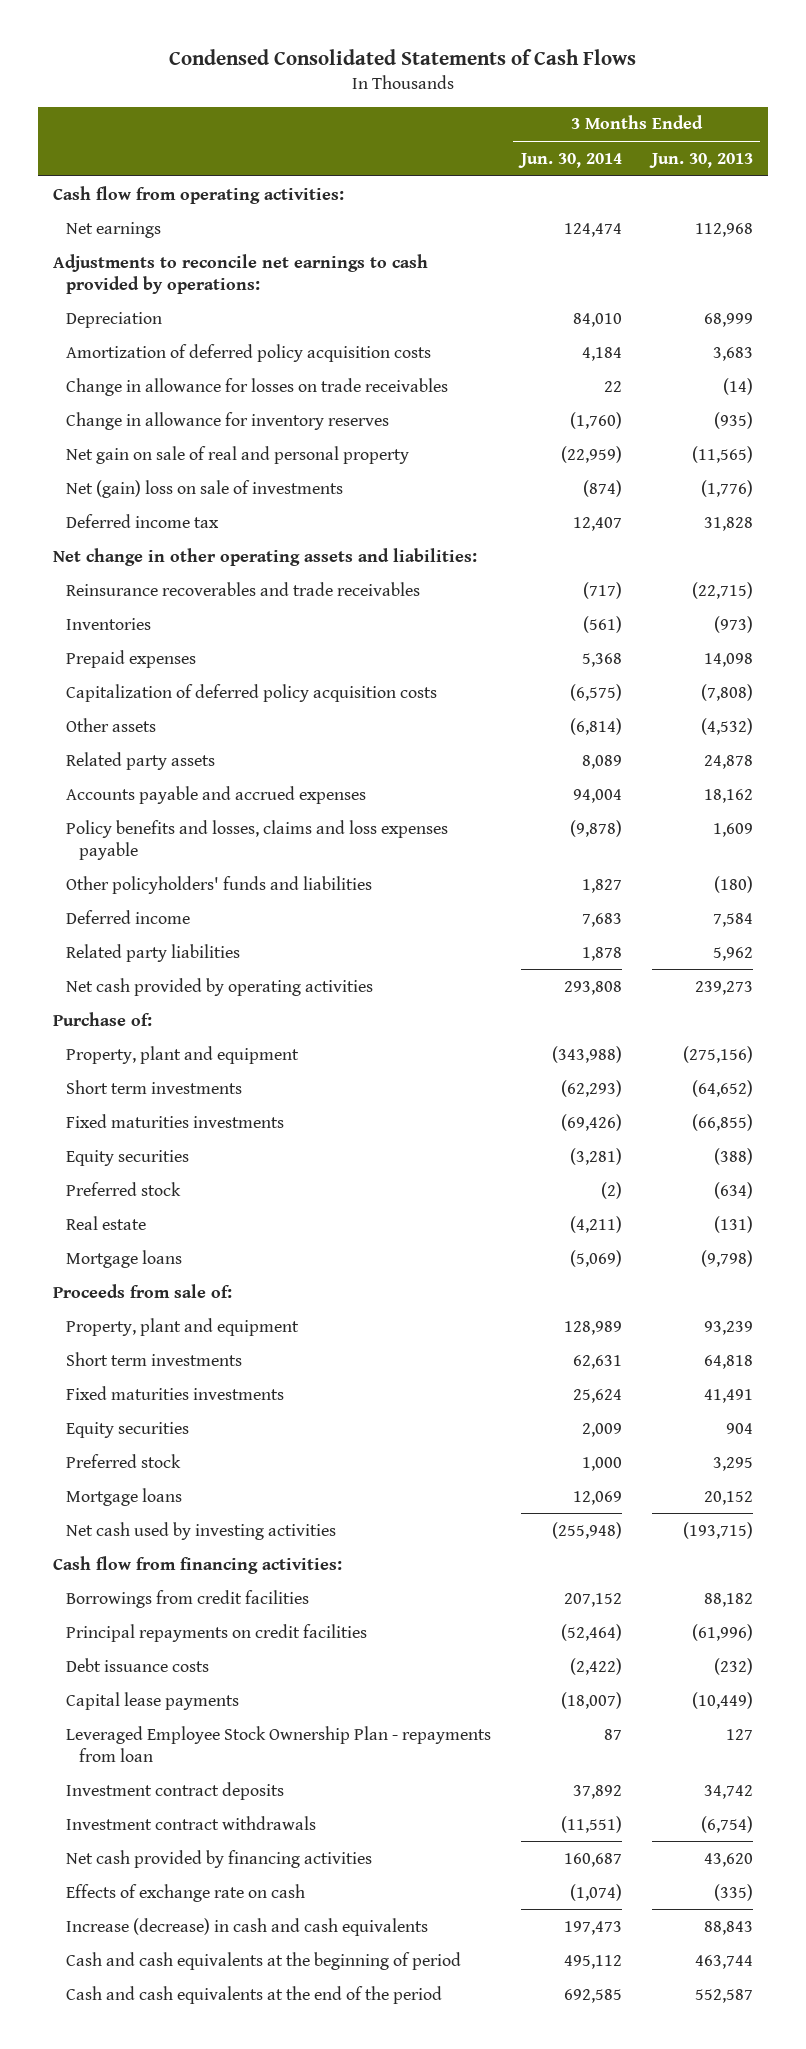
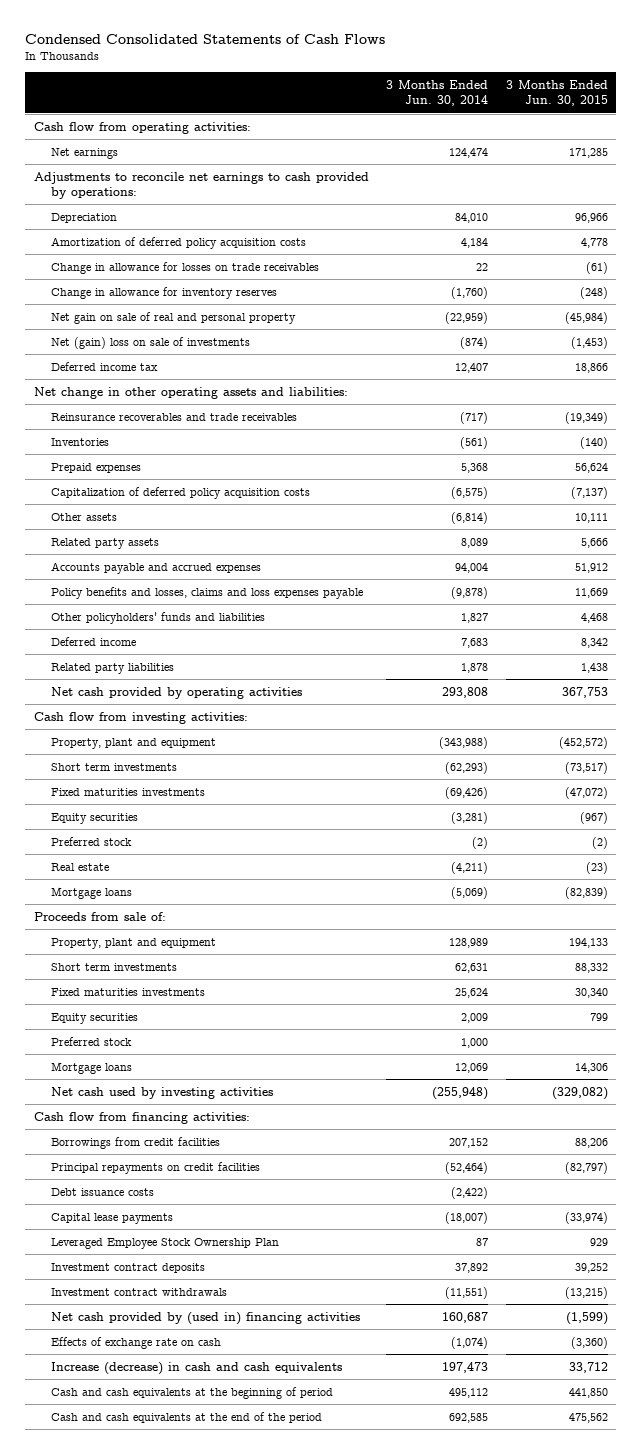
[648,152,753,168] Jun. 30, 2013 -> none
none -> [505,79,608,107] 3 Months Ended Jun. 30, 2015
[52,1011,152,1026] Purchase of: -> none
none -> [34,711,249,724] Cash flow from investing activities:
[65,1725,491,1762] Leveraged Employee Stock Ownership Plan - repayments from loan -> [50,1237,279,1249] Leveraged Employee Stock Ownership Plan
[65,1849,372,1868] Net cash provided by financing activities -> [50,1311,360,1325] Net cash provided by (used in) financing activities

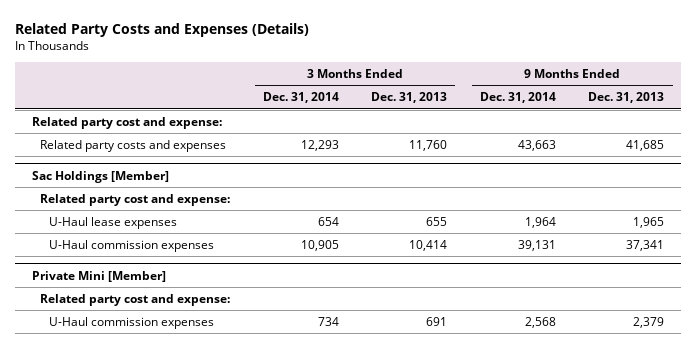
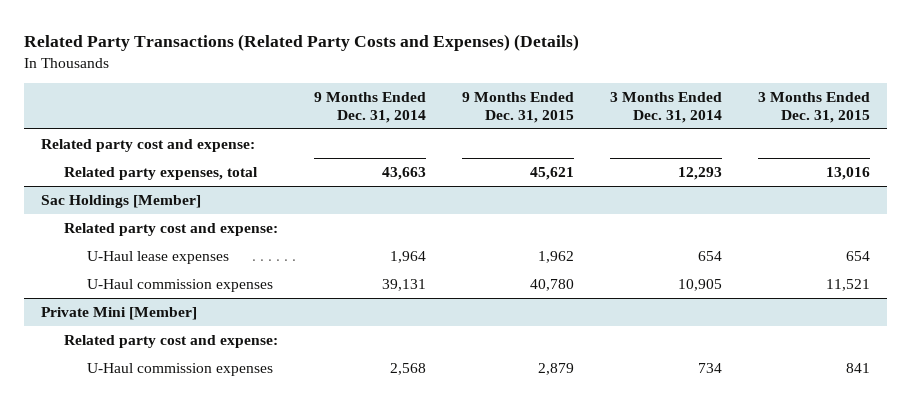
[15,22,310,37] Related Party Costs and Expenses (Details) -> [23,34,579,52] Related Party Transactions (Related Party Costs and Expenses) (Details)
[371,92,448,104] Dec. 31, 2013 -> none
[588,92,665,104] Dec. 31, 2013 -> none
none -> [461,92,574,123] 9 Months Ended Dec. 31, 2015
none -> [757,92,870,123] 3 Months Ended Dec. 31, 2015
[40,139,227,152] Related party costs and expenses -> [64,166,259,180] Related party expenses, total

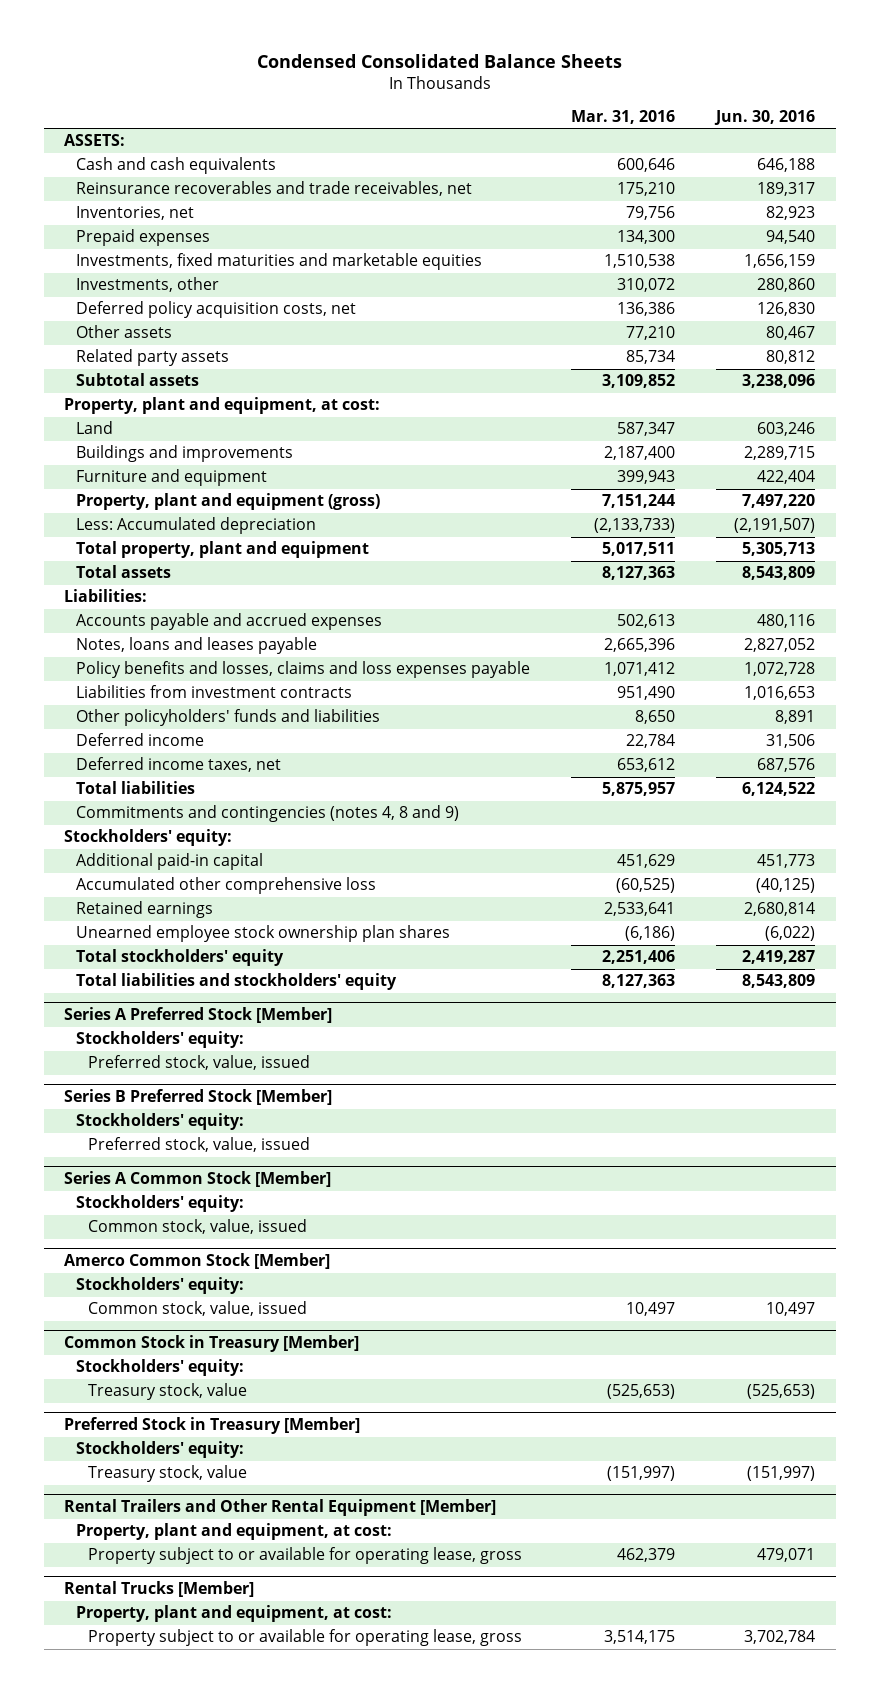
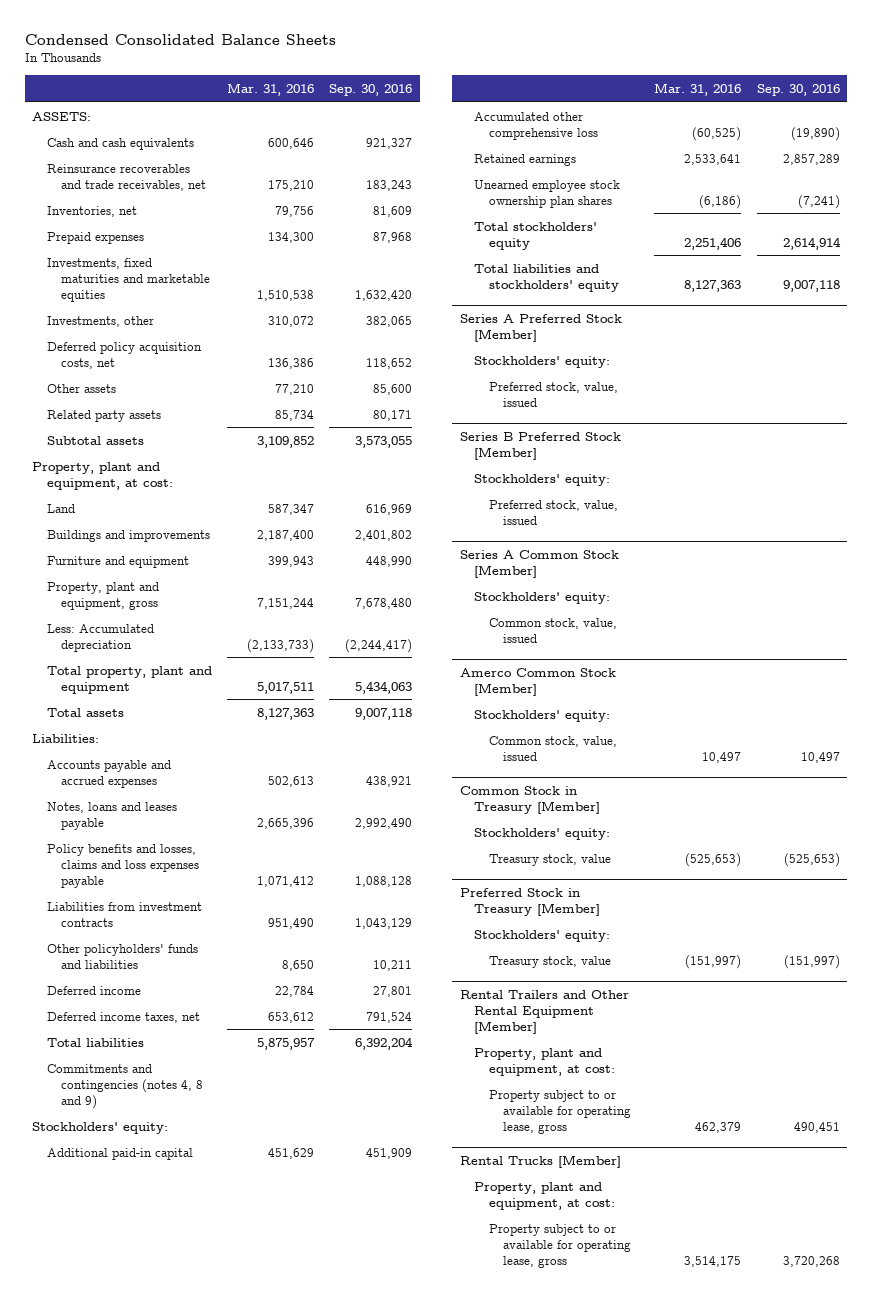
[714,109,816,125] Jun. 30, 2016 -> none
none -> [329,83,413,96] Sep. 30, 2016
[76,493,381,511] Property, plant and equipment (gross) -> [46,581,159,610] Property, plant and equipment, gross

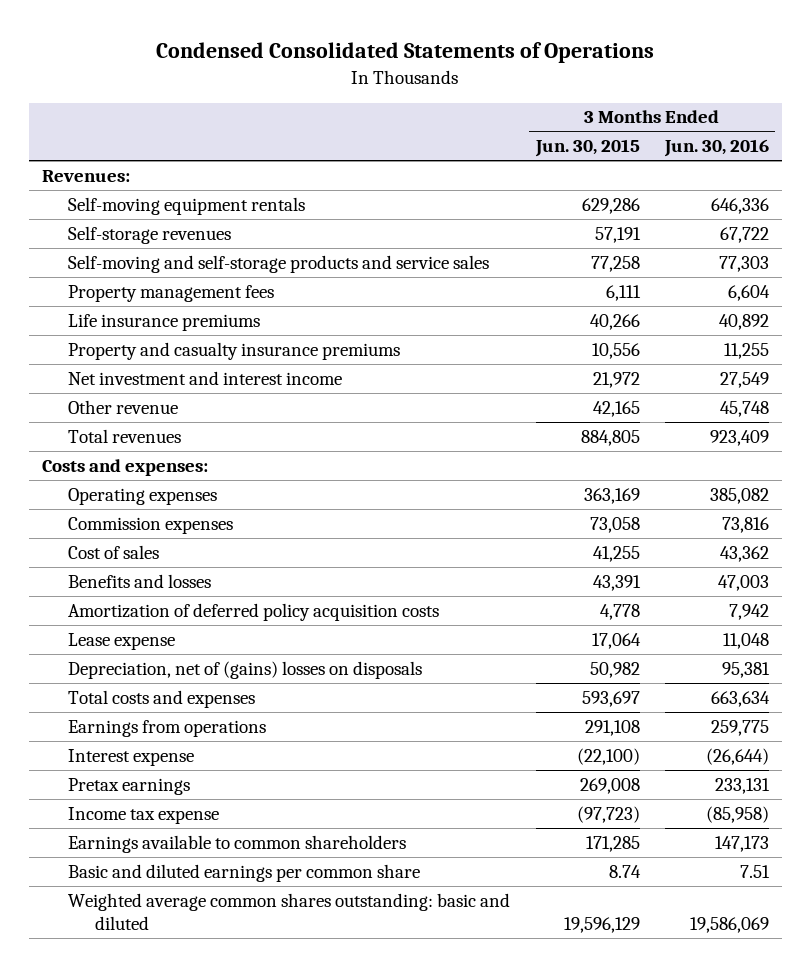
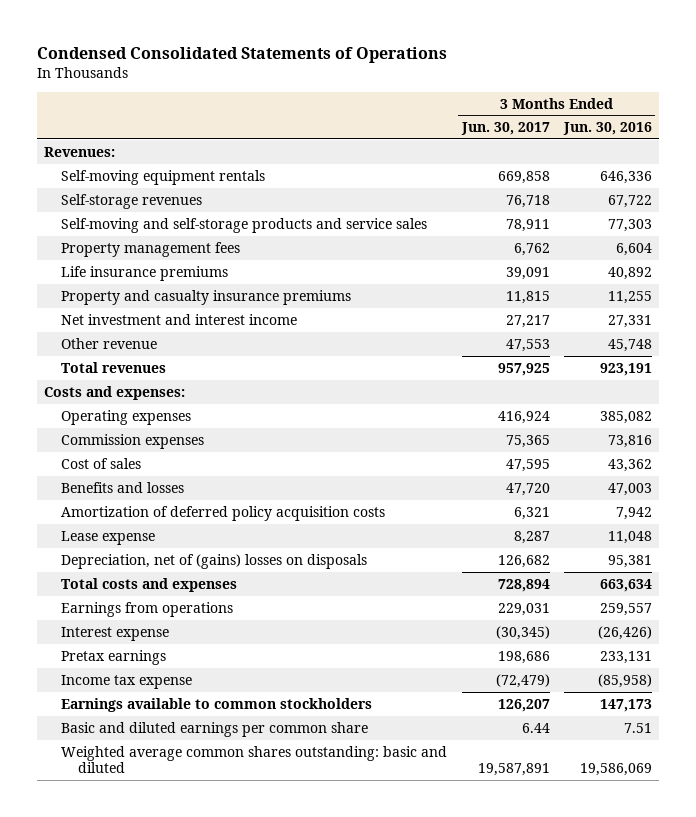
[534,139,640,158] Jun. 30, 2015 -> none
none -> [460,122,550,136] Jun. 30, 2017
[719,371,769,388] 27,549 -> [607,314,652,328] 27,331
[709,429,769,446] 923,409 -> [599,362,652,376] 923,191
[710,719,769,736] 259,775 -> [599,602,652,616] 259,557
[705,747,769,765] (26,644) -> [597,625,652,640] (26,426)
[68,834,407,853] Earnings available to common shareholders -> [61,697,373,712] Earnings available to common stockholders

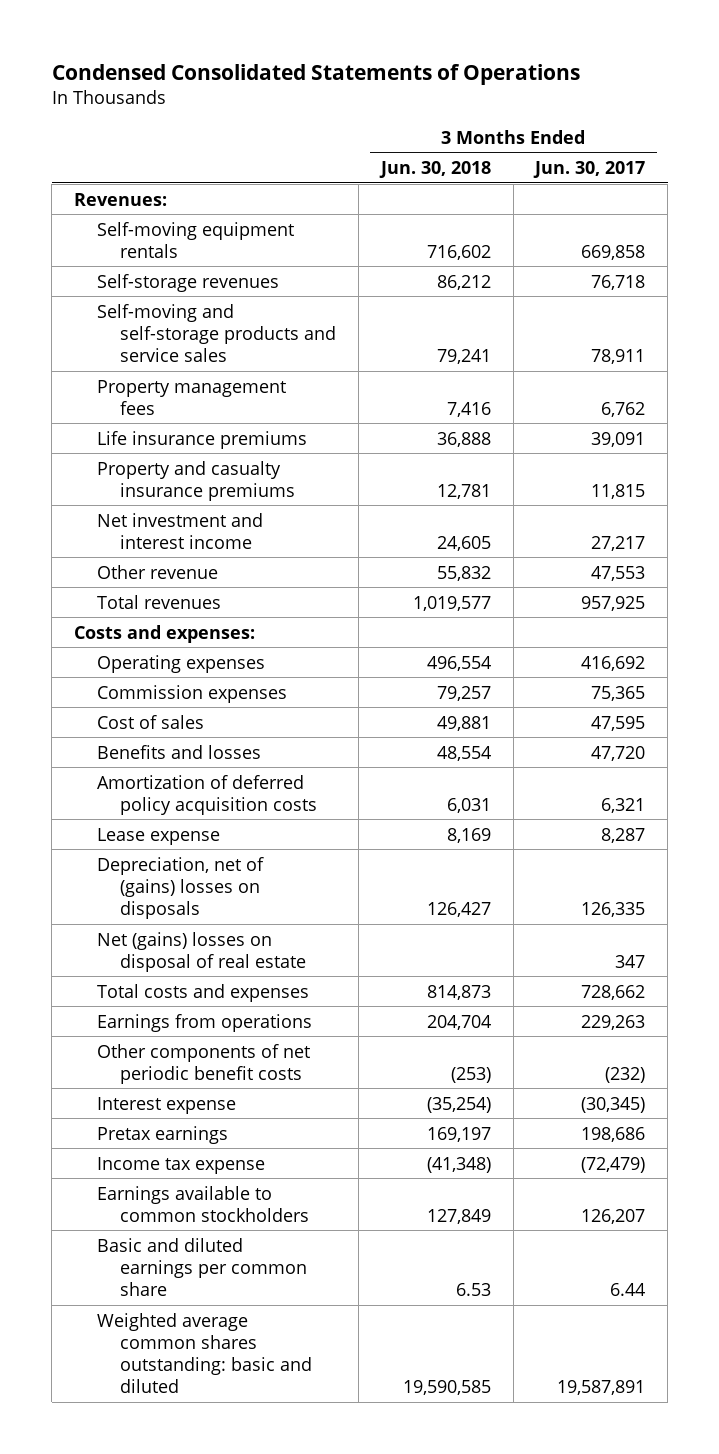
[562,122,652,136] Jun. 30, 2016 -> none
none -> [378,161,491,179] Jun. 30, 2018
[497,410,550,424] 416,924 -> [581,655,646,671] 416,692
[497,554,550,568] 126,682 -> [581,901,646,917] 126,335
none -> [96,931,307,972] Net (gains) losses on disposal of real estate
[497,578,550,592] 728,894 -> [581,984,646,1000] 728,662
[497,602,550,616] 229,031 -> [581,1014,646,1030] 229,263
none -> [96,1043,310,1084] Other components of net periodic benefit costs

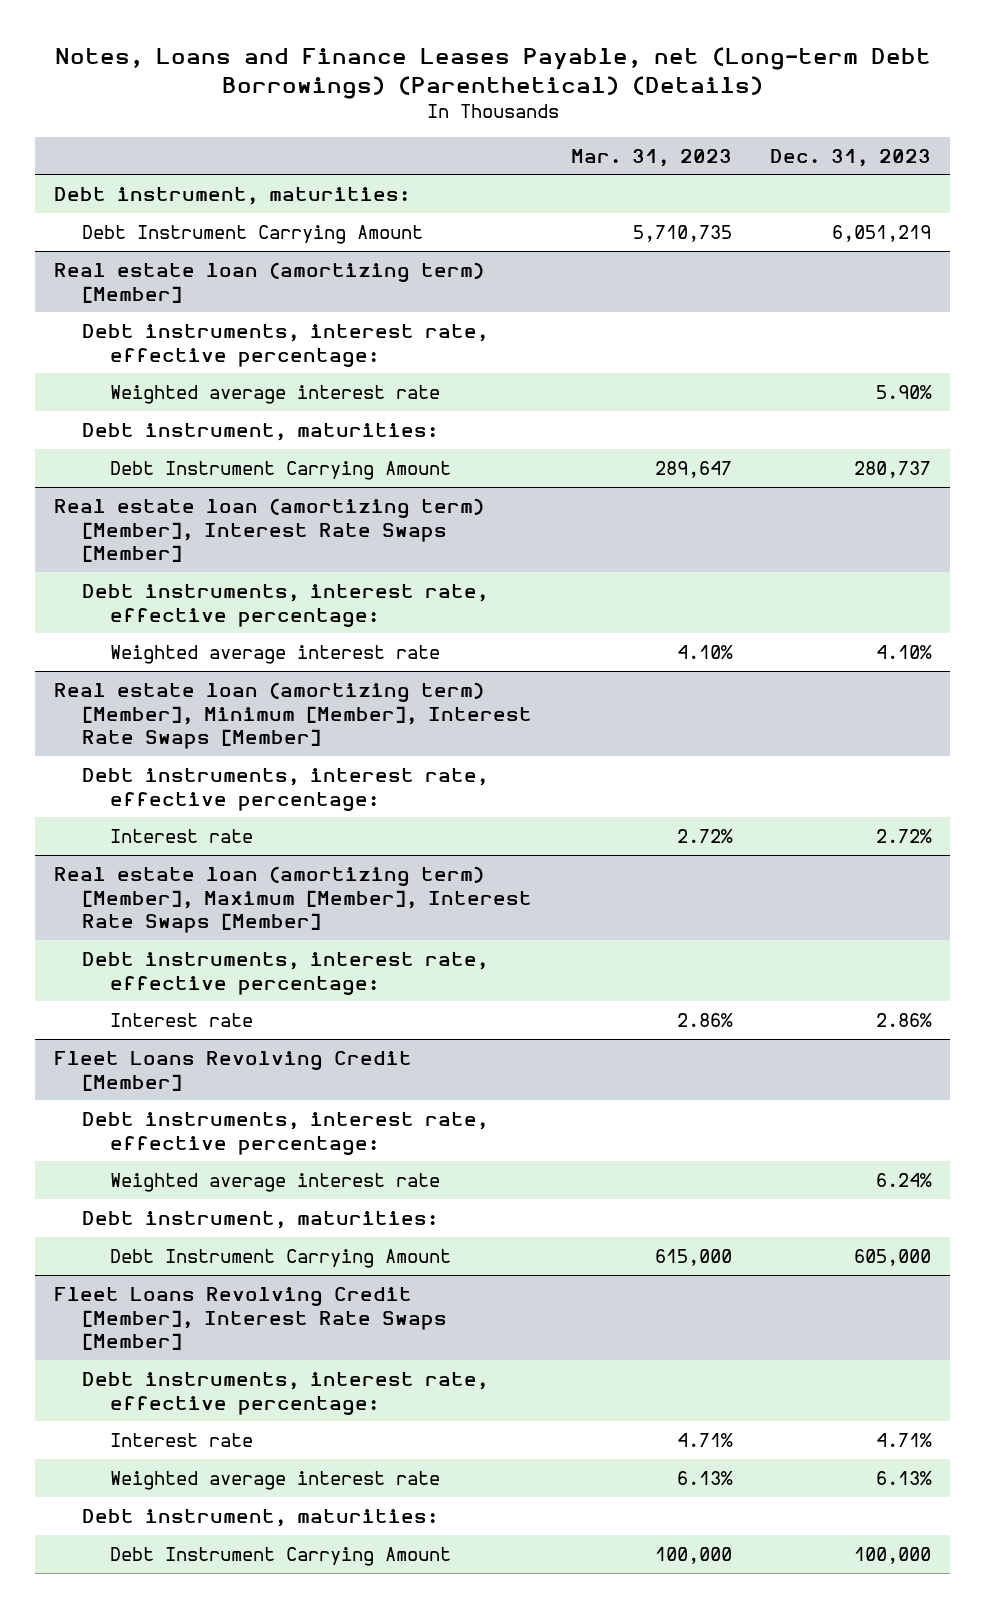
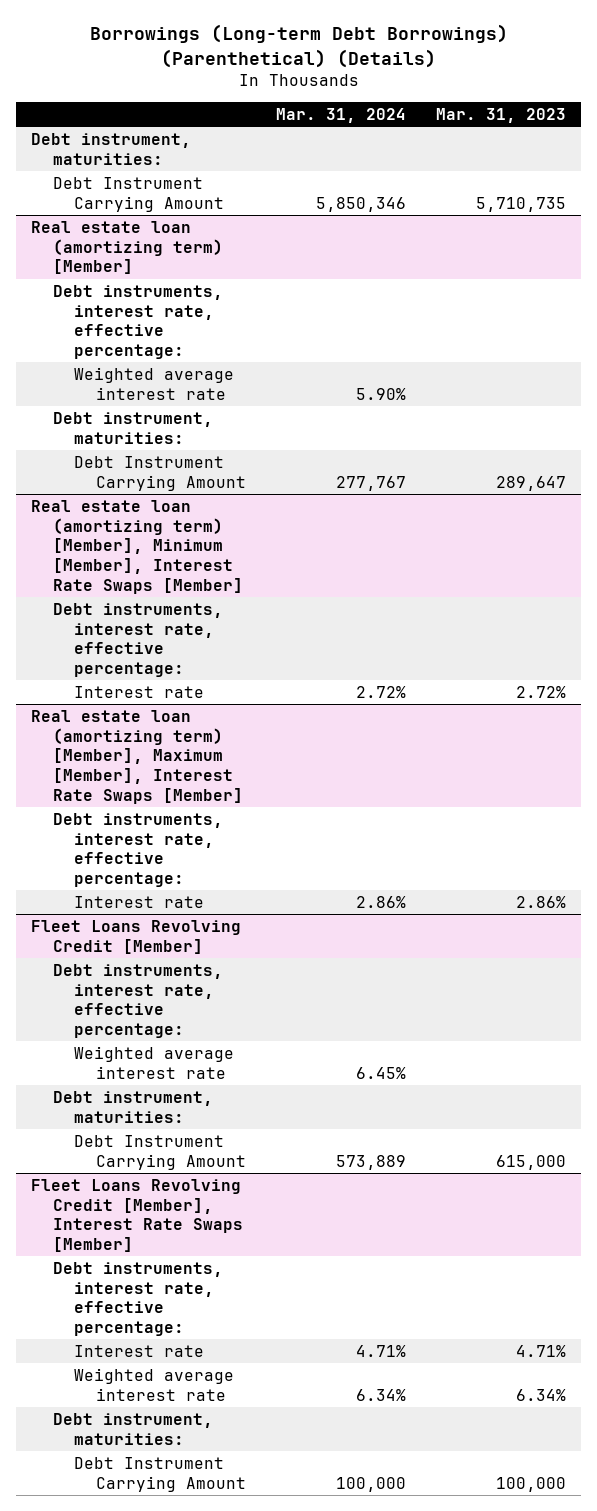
[54,46,931,99] Notes, Loans and Finance Leases Payable, net (Long-term Debt Borrowings) (Parenthetical) (Details) -> [89,24,508,69] Borrowings (Long-term Debt Borrowings) (Parenthetical) (Details)
[770,148,932,167] Dec. 31, 2023 -> none
none -> [276,108,407,124] Mar. 31, 2024
[54,497,485,563] Real estate loan (amortizing term) [Member], Interest Rate Swaps [Member] -> none
[82,583,489,627] Debt instruments, interest rate, effective percentage: -> none
[110,644,441,664] Weighted average interest rate -> none
[676,1470,733,1485] 6.13% -> [516,1388,567,1401] 6.34%

